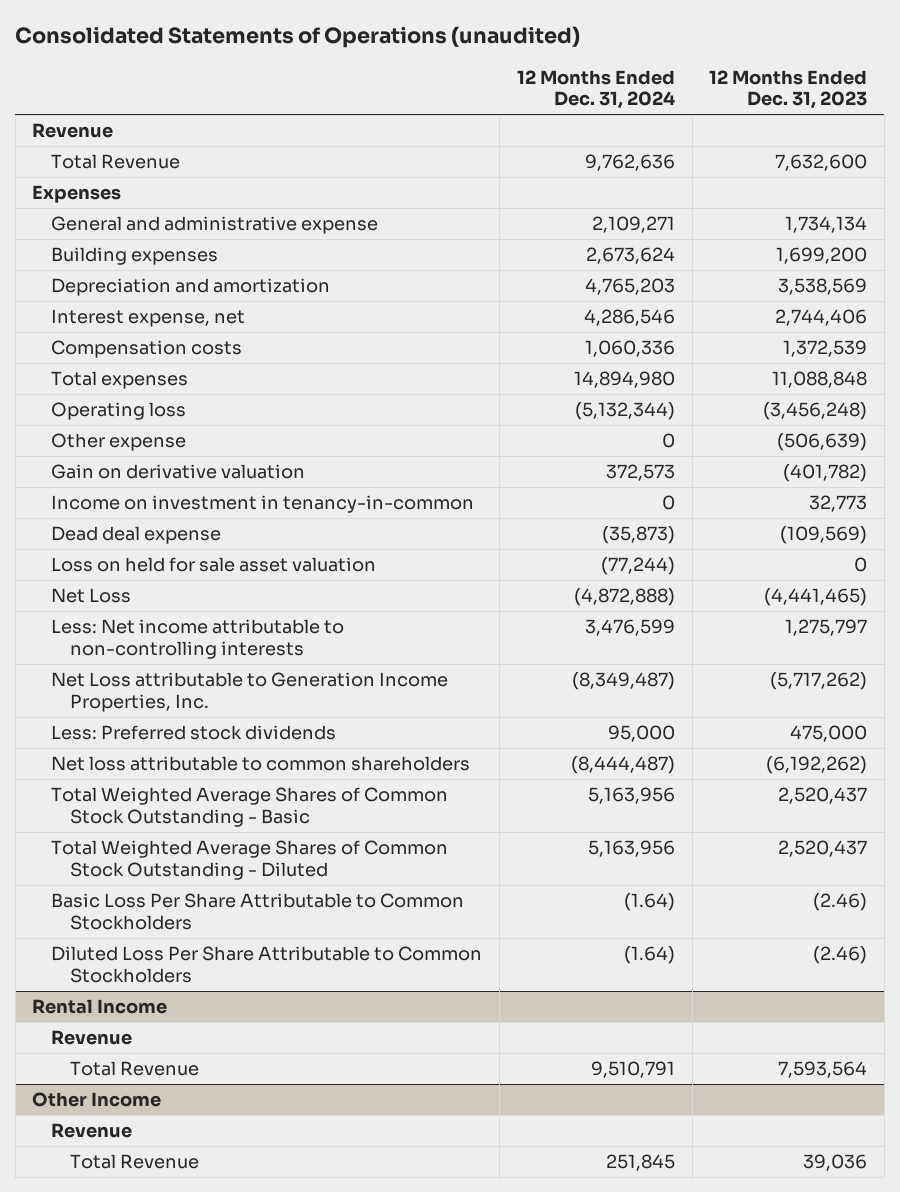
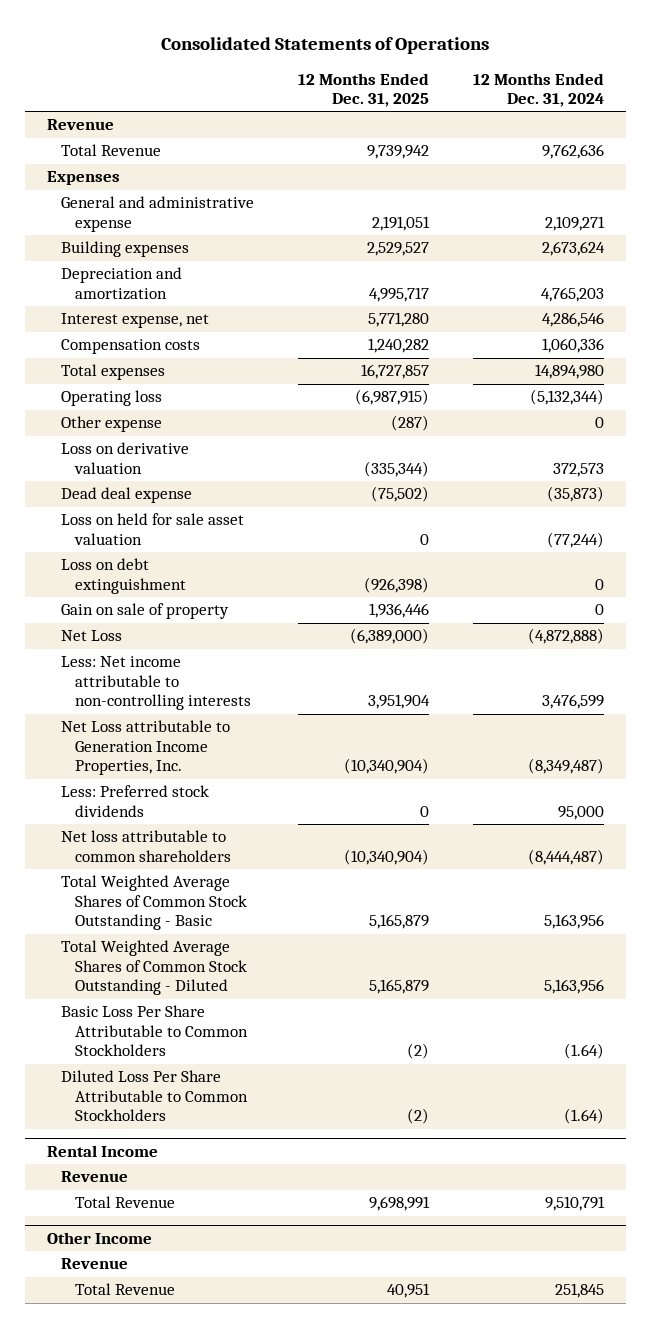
[15,26,581,49] Consolidated Statements of Operations (unaudited) -> [161,36,490,54] Consolidated Statements of Operations
[709,69,868,110] 12 Months Ended Dec. 31, 2023 -> none
none -> [297,72,429,108] 12 Months Ended Dec. 31, 2025
[51,495,475,514] Income on investment in tenancy-in-common -> none
[51,464,306,480] Gain on derivative valuation -> [60,442,189,474] Loss on derivative valuation
none -> [60,558,187,594] Loss on debt extinguishment
none -> [60,603,229,620] Gain on sale of property

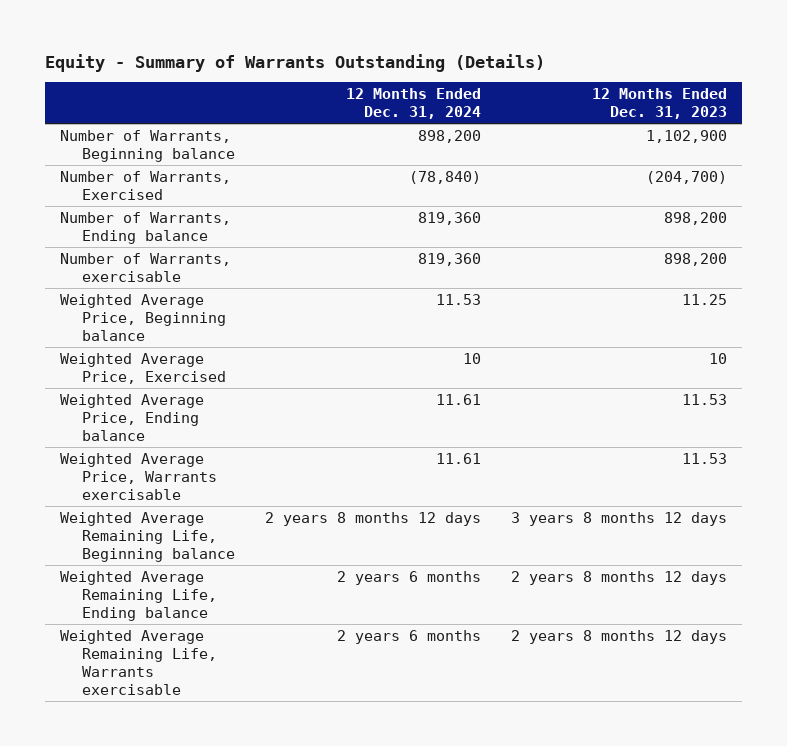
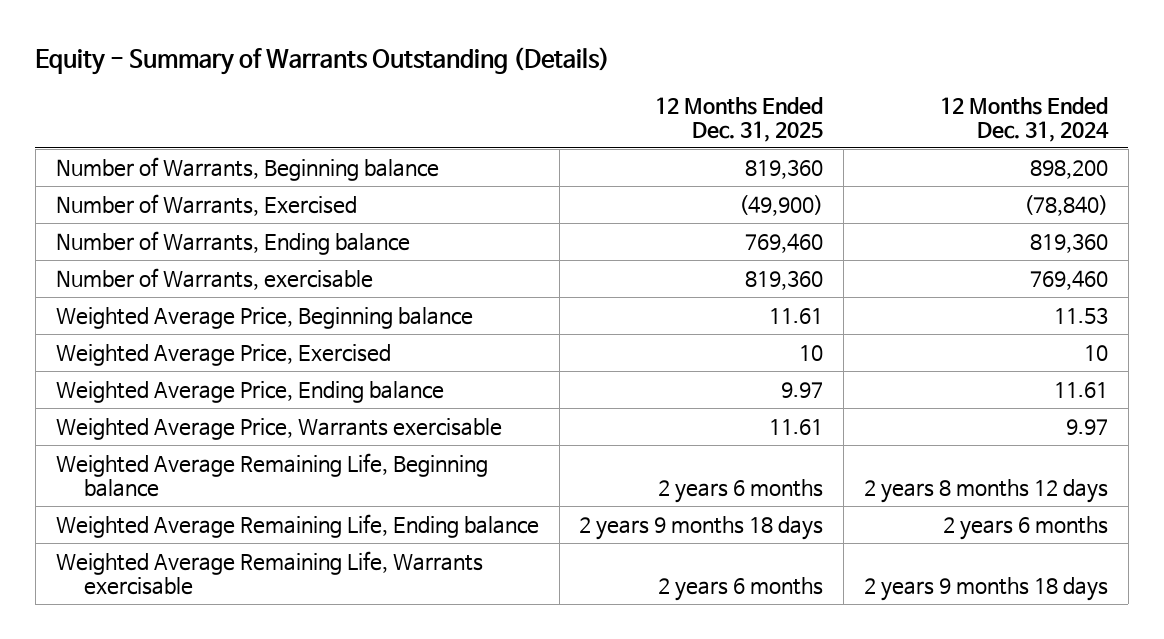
[592,88,728,120] 12 Months Ended Dec. 31, 2023 -> none
none -> [655,96,824,142] 12 Months Ended Dec. 31, 2025
[418,253,482,267] 819,360 -> [1029,269,1108,290] 769,460
[436,453,482,465] 11.61 -> [1065,418,1108,435] 9.97
[337,630,482,645] 2 years 6 months -> [863,576,1108,601] 2 years 9 months 18 days

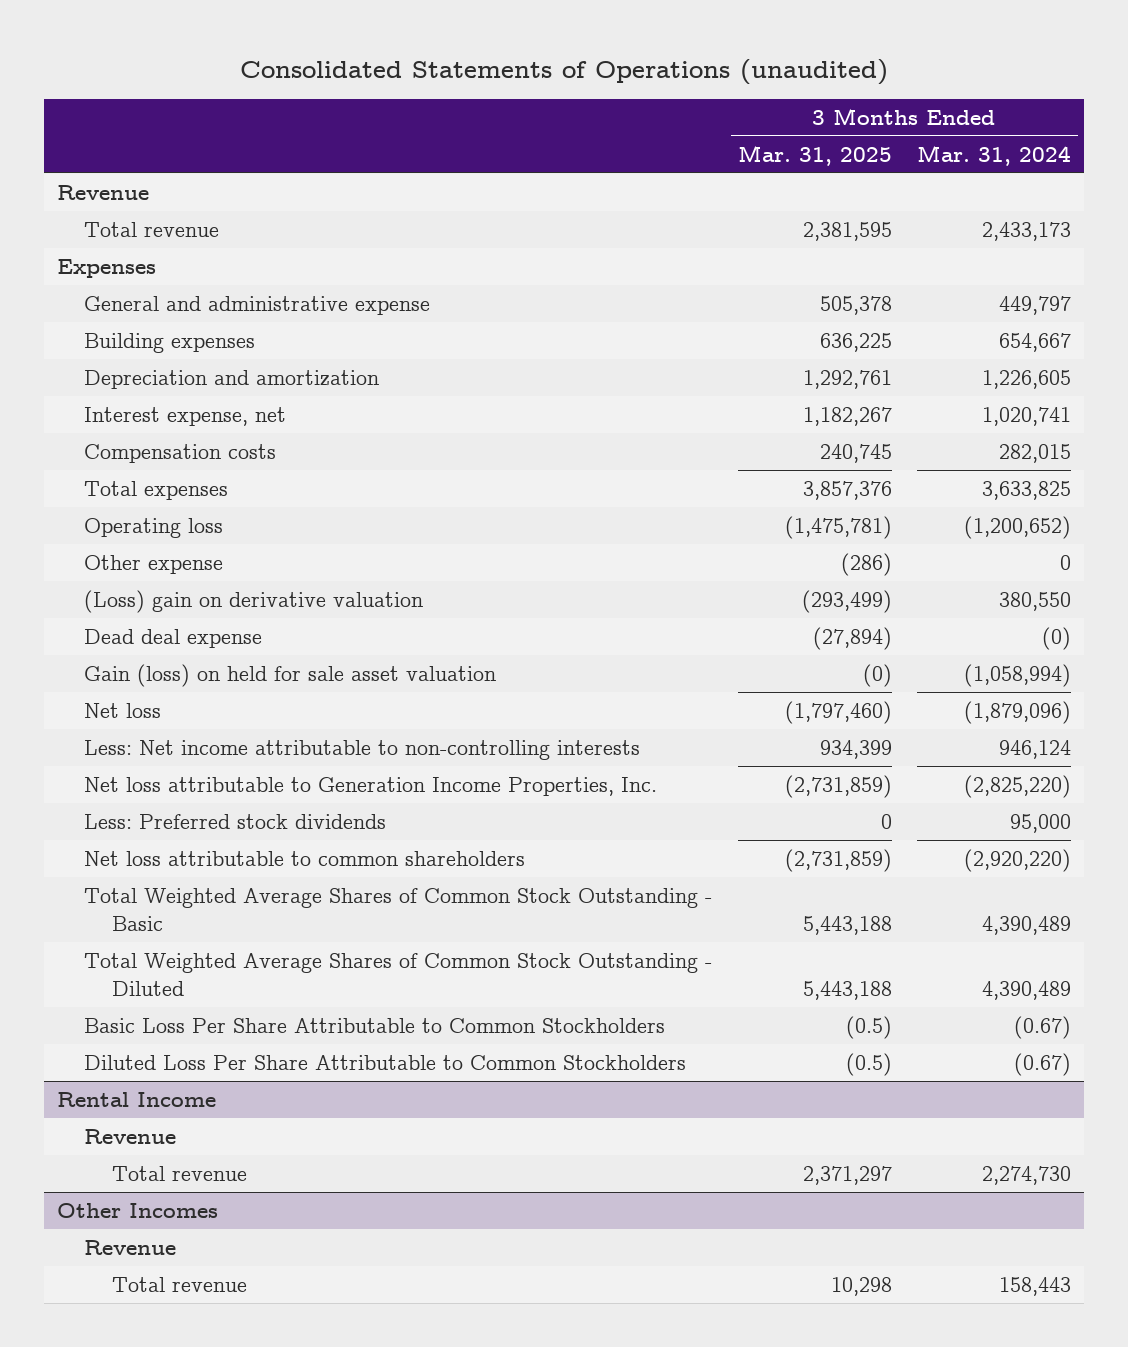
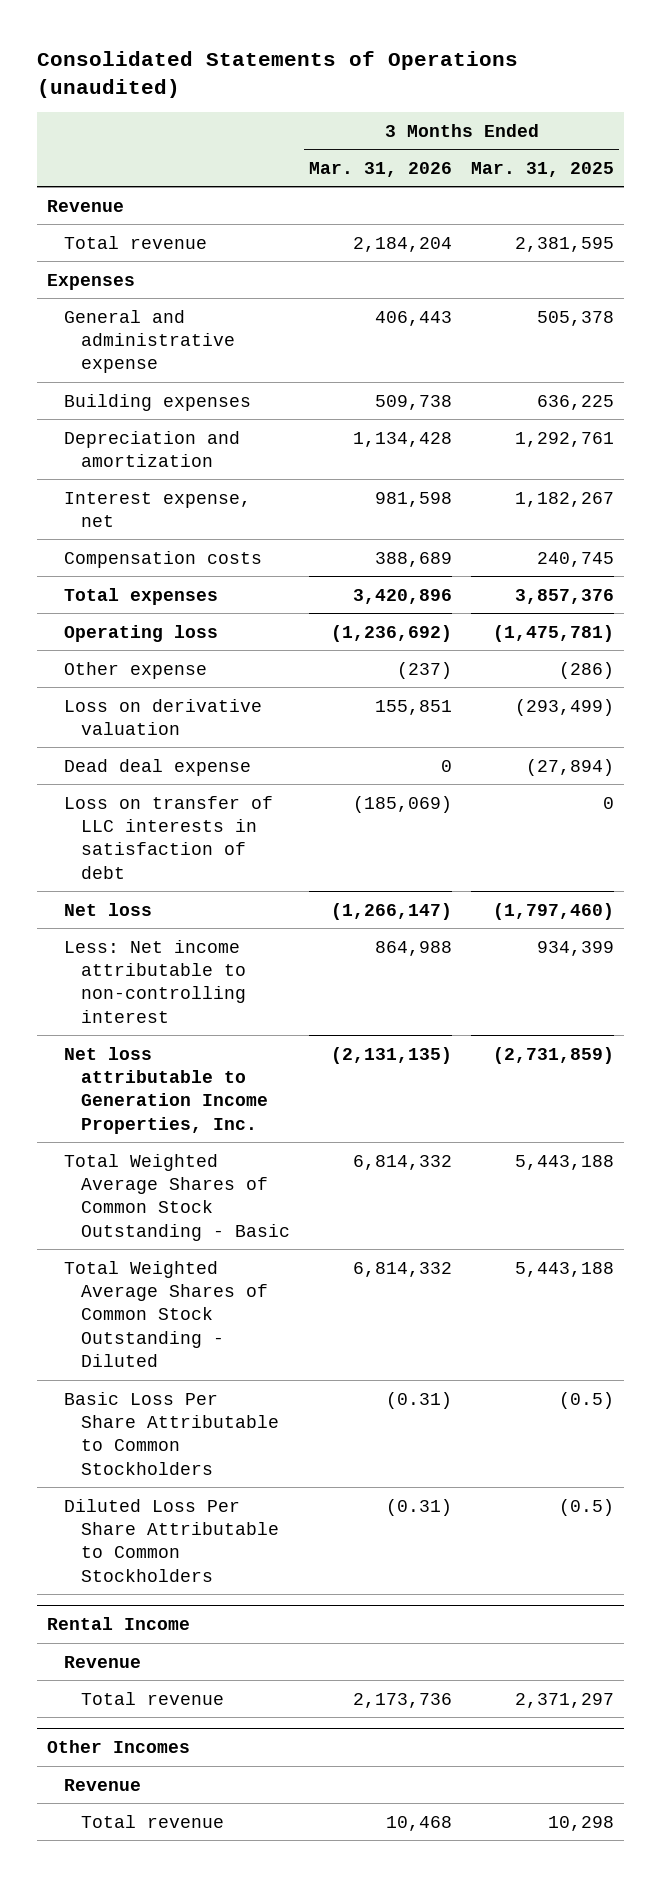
[917,144,1072,166] Mar. 31, 2024 -> none
none -> [309,161,453,177] Mar. 31, 2026
[84,589,424,613] (Loss) gain on derivative valuation -> [64,698,263,735] Loss on derivative valuation
[84,663,497,687] Gain (loss) on held for sale asset valuation -> none
none -> [64,795,274,879] Loss on transfer of LLC interests in satisfaction of debt
[84,739,641,760] Less: Net income attributable to non-controlling interests -> [64,939,247,1023] Less: Net income attributable to non-controlling interest
[84,813,387,829] Less: Preferred stock dividends -> none
[84,850,526,866] Net loss attributable to common shareholders -> none

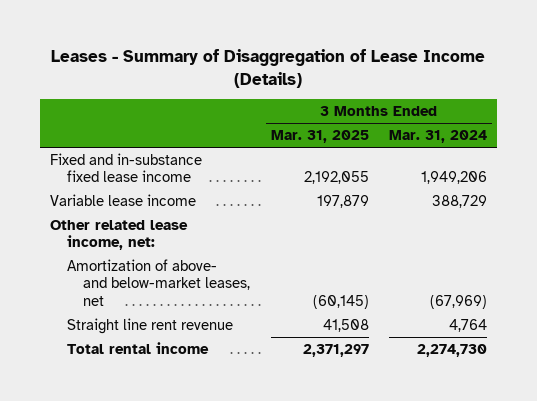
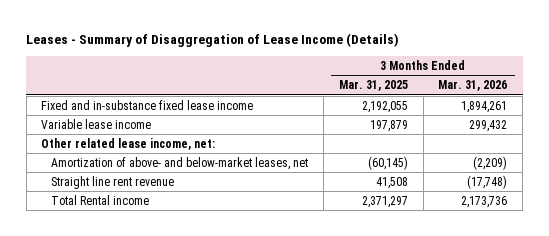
[389,130,488,144] Mar. 31, 2024 -> none
none -> [438,80,508,92] Mar. 31, 2026
[66,341,209,354] Total rental income -> [51,194,150,205] Total Rental income

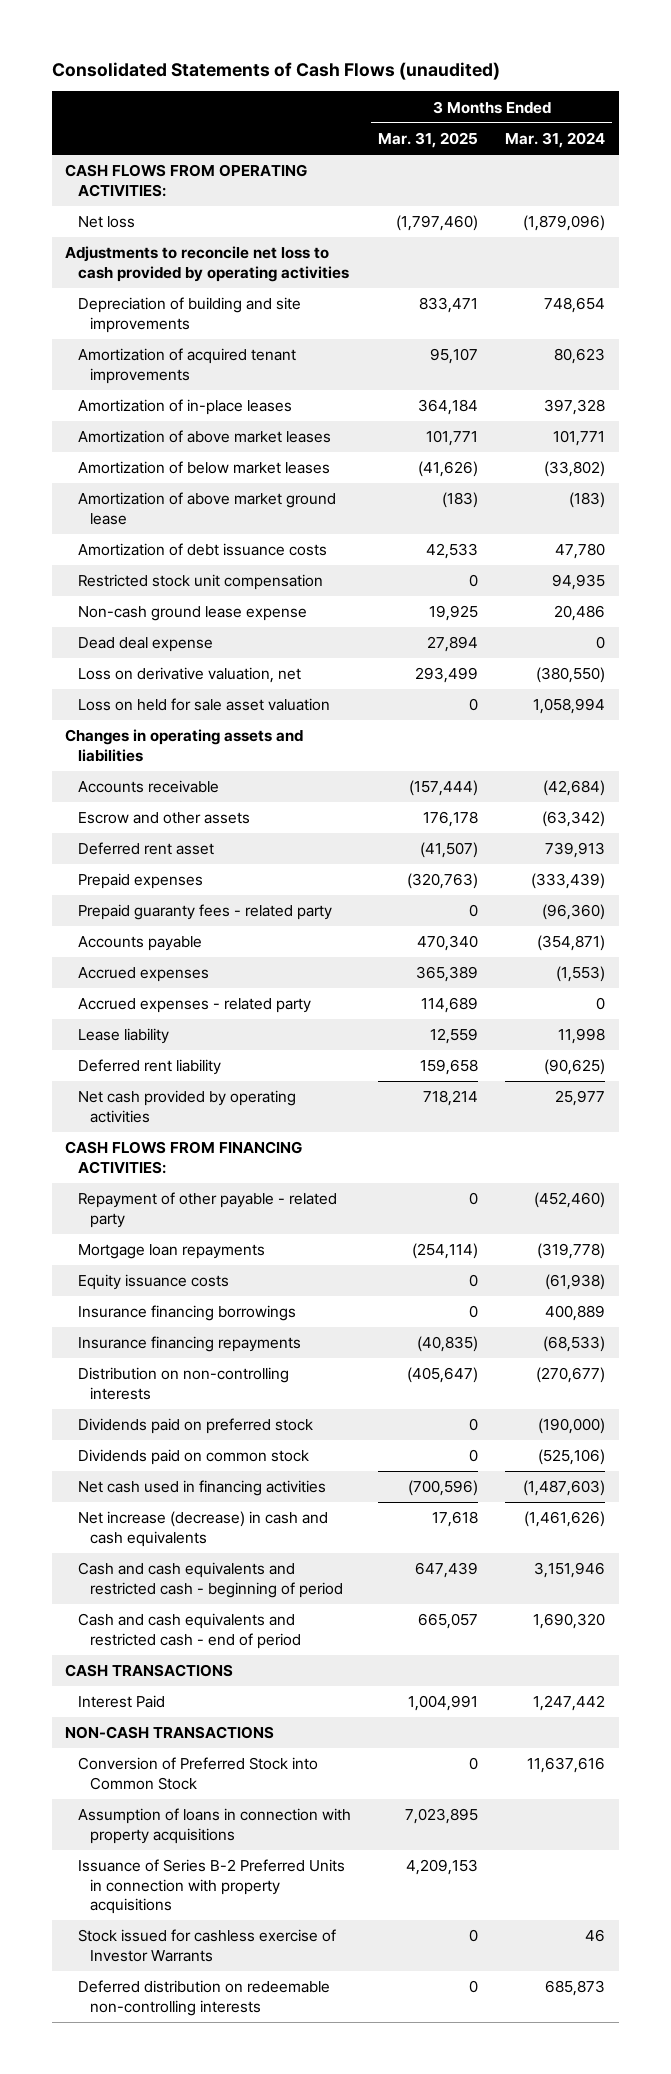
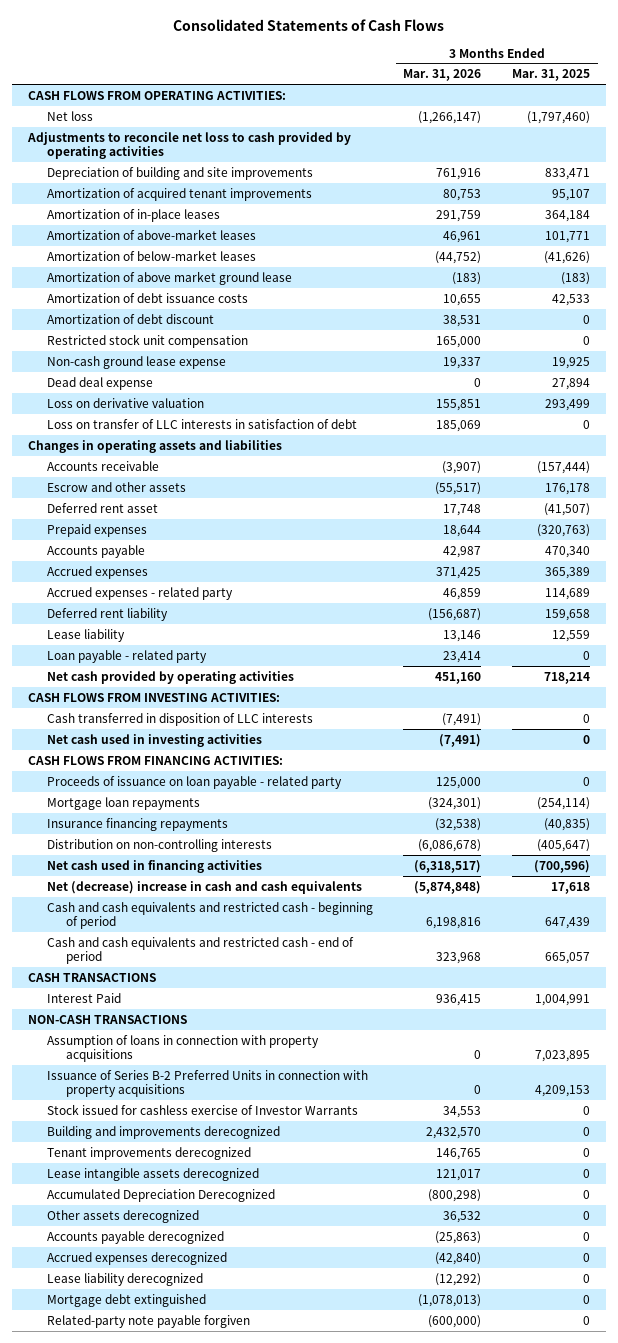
[51,61,500,80] Consolidated Statements of Cash Flows (unaudited) -> [172,18,444,31] Consolidated Statements of Cash Flows
[505,132,606,149] Mar. 31, 2024 -> none
none -> [403,69,482,82] Mar. 31, 2026
[77,430,331,444] Amortization of above market leases -> [46,228,256,240] Amortization of above-market leases
[77,461,330,475] Amortization of below market leases -> [46,249,256,261] Amortization of below-market leases
none -> [46,313,214,324] Amortization of debt discount
[77,698,330,712] Loss on held for sale asset valuation -> none
[77,667,301,684] Loss on derivative valuation, net -> [46,397,204,408] Loss on derivative valuation
none -> [46,418,357,429] Loss on transfer of LLC interests in satisfaction of debt
[77,904,332,921] Prepaid guaranty fees - related party -> none
[77,1028,169,1045] Lease liability -> [46,628,125,642] Lease liability
none -> [46,649,207,663] Loan payable - related party
none -> [27,692,280,702] CASH FLOWS FROM INVESTING ACTIVITIES:
none -> [46,712,313,726] Cash transferred in disposition of LLC interests
none -> [46,733,262,747] Net cash used in investing activities
[77,1192,337,1228] Repayment of other payable - related party -> none
none -> [46,775,342,789] Proceeds of issuance on loan payable - related party
[77,1274,229,1291] Equity issuance costs -> none
[77,1305,296,1322] Insurance financing borrowings -> none
[77,1418,313,1435] Dividends paid on preferred stock -> none
[77,1449,309,1466] Dividends paid on common stock -> none
[77,1511,328,1547] Net increase (decrease) in cash and cash equivalents -> [46,880,362,894] Net (decrease) increase in cash and cash equivalents
[77,1757,318,1790] Conversion of Preferred Stock into Common Stock -> none
[77,1980,330,2016] Deferred distribution on redeemable non-controlling interests -> none
none -> [46,1125,280,1139] Building and improvements derecognized
none -> [46,1146,251,1160] Tenant improvements derecognized
none -> [46,1167,259,1181] Lease intangible assets derecognized
none -> [46,1188,275,1202] Accumulated Depreciation Derecognized
none -> [46,1209,199,1223] Other assets derecognized
none -> [46,1230,224,1244] Accounts payable derecognized
none -> [46,1251,227,1265] Accrued expenses derecognized
none -> [46,1272,203,1286] Lease liability derecognized
none -> [46,1293,206,1307] Mortgage debt extinguished
none -> [46,1314,250,1328] Related-party note payable forgiven

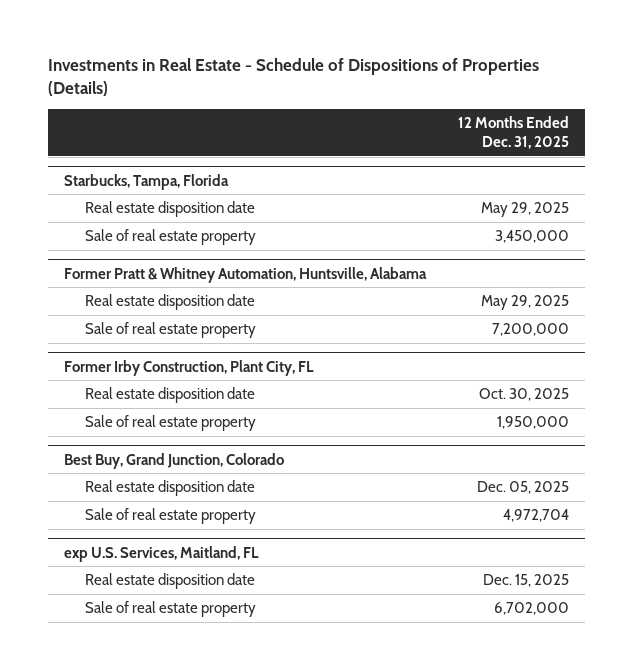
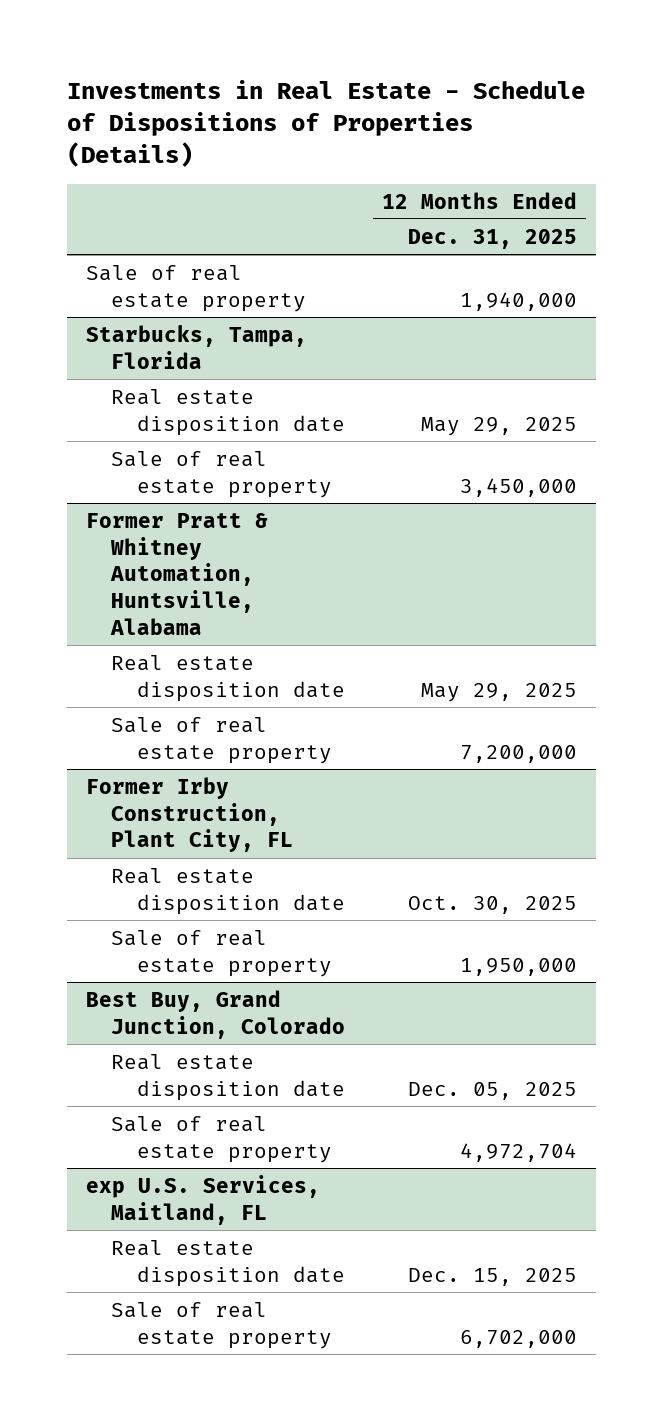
none -> [85,264,307,312] Sale of real estate property

